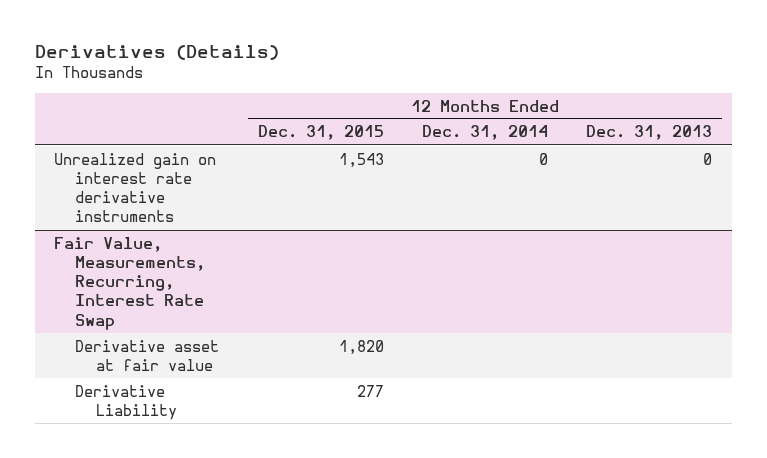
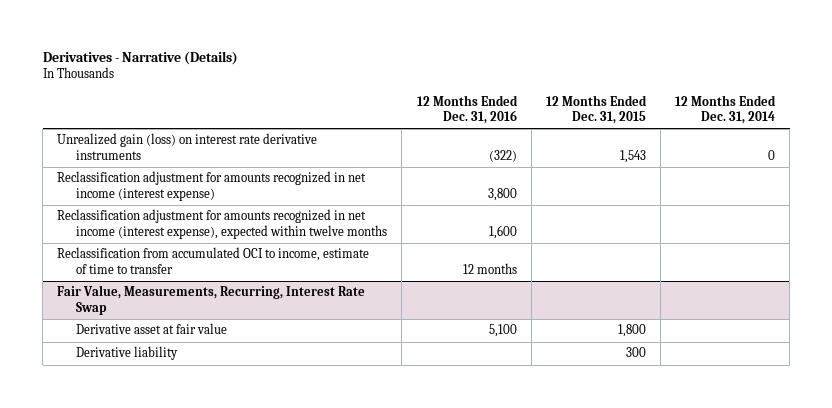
[34,45,279,61] Derivatives (Details) -> [42,50,238,65] Derivatives - Narrative (Details)
[586,125,713,141] Dec. 31, 2013 -> none
none -> [416,94,518,125] 12 Months Ended Dec. 31, 2016
[54,152,217,223] Unrealized gain on interest rate derivative instruments -> [57,133,318,161] Unrealized gain (loss) on interest rate derivative instruments
none -> [57,171,367,202] Reclassification adjustment for amounts recognized in net income (interest expense)
none -> [57,209,388,240] Reclassification adjustment for amounts recognized in net income (interest expense), expected within twelve months
none -> [57,247,370,275] Reclassification from accumulated OCI to income, estimate of time to transfer
[338,339,384,355] 1,820 -> [617,324,646,338] 1,800
[75,384,177,420] Derivative Liability -> [76,346,179,361] Derivative liability
[356,384,384,397] 277 -> [625,347,646,358] 300

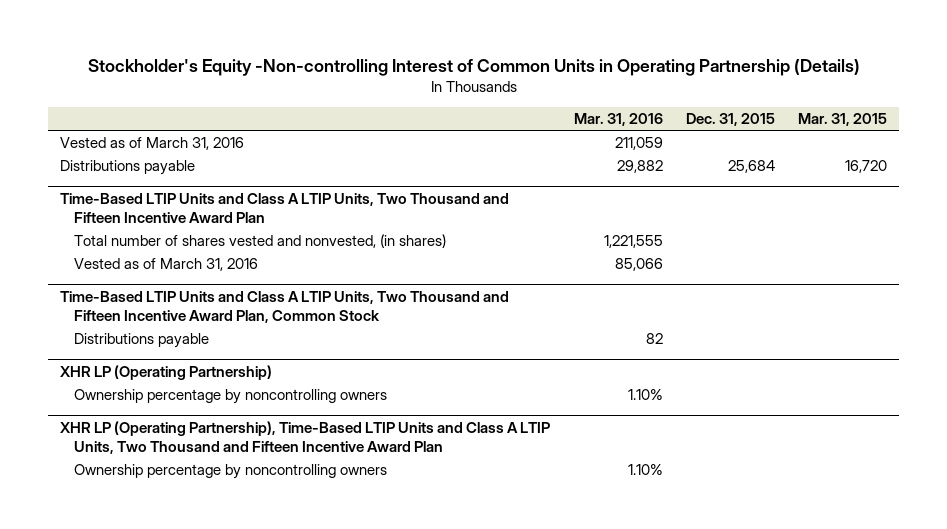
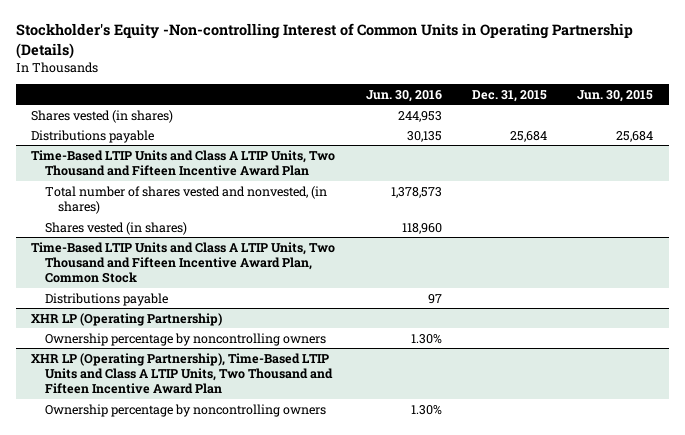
[573,113,663,127] Mar. 31, 2016 -> none
[798,113,888,127] Mar. 31, 2015 -> none
none -> [365,89,442,102] Jun. 30, 2016
none -> [577,89,654,102] Jun. 30, 2015
[60,137,245,151] Vested as of March 31, 2016 -> [31,109,174,123] Shares vested (in shares)
[73,258,258,272] Vested as of March 31, 2016 -> [44,221,187,235] Shares vested (in shares)

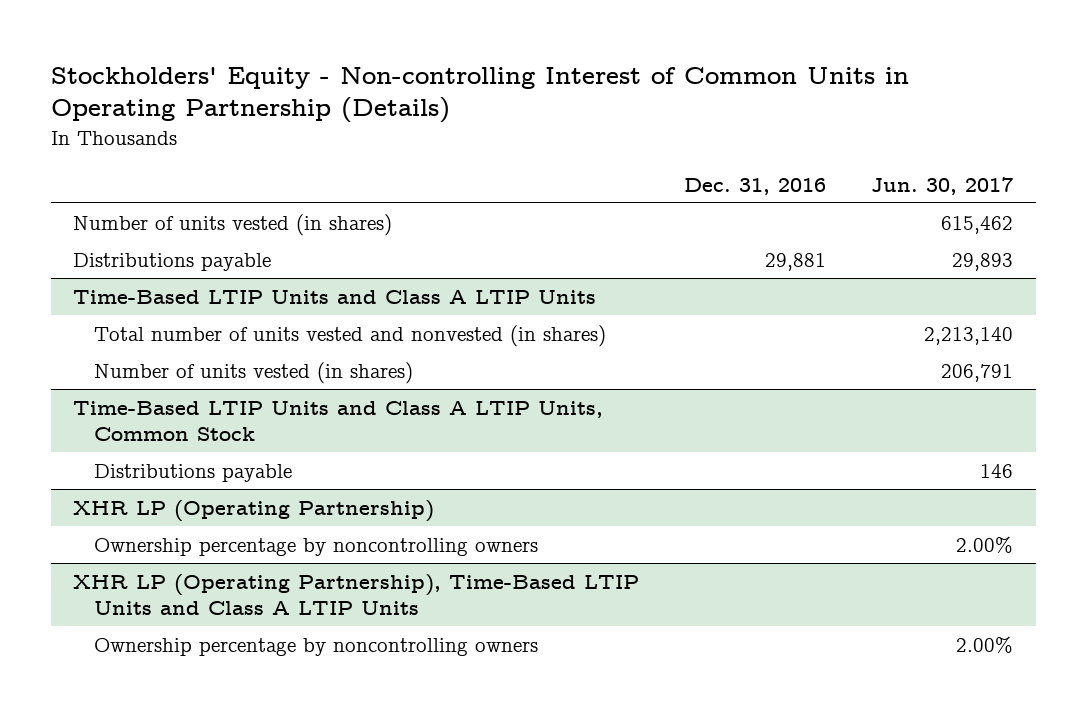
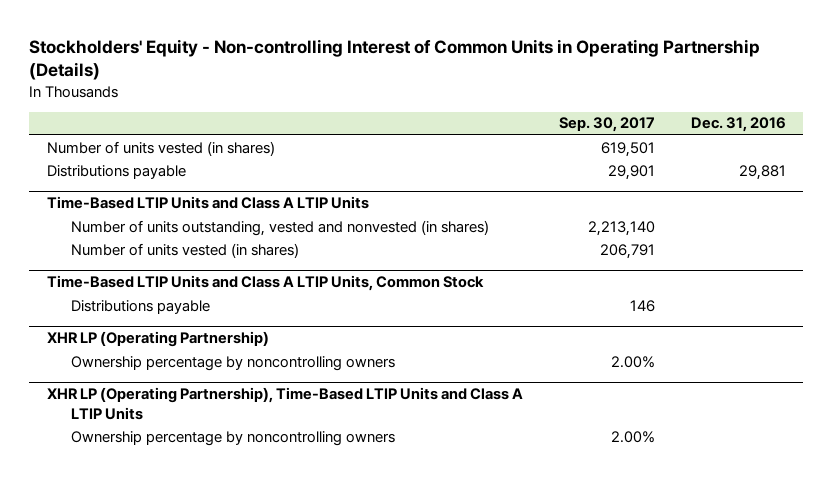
[871,176,1014,195] Jun. 30, 2017 -> none
none -> [558,117,655,133] Sep. 30, 2017
[93,324,606,347] Total number of units vested and nonvested (in shares) -> [70,219,489,236] Number of units outstanding, vested and nonvested (in shares)

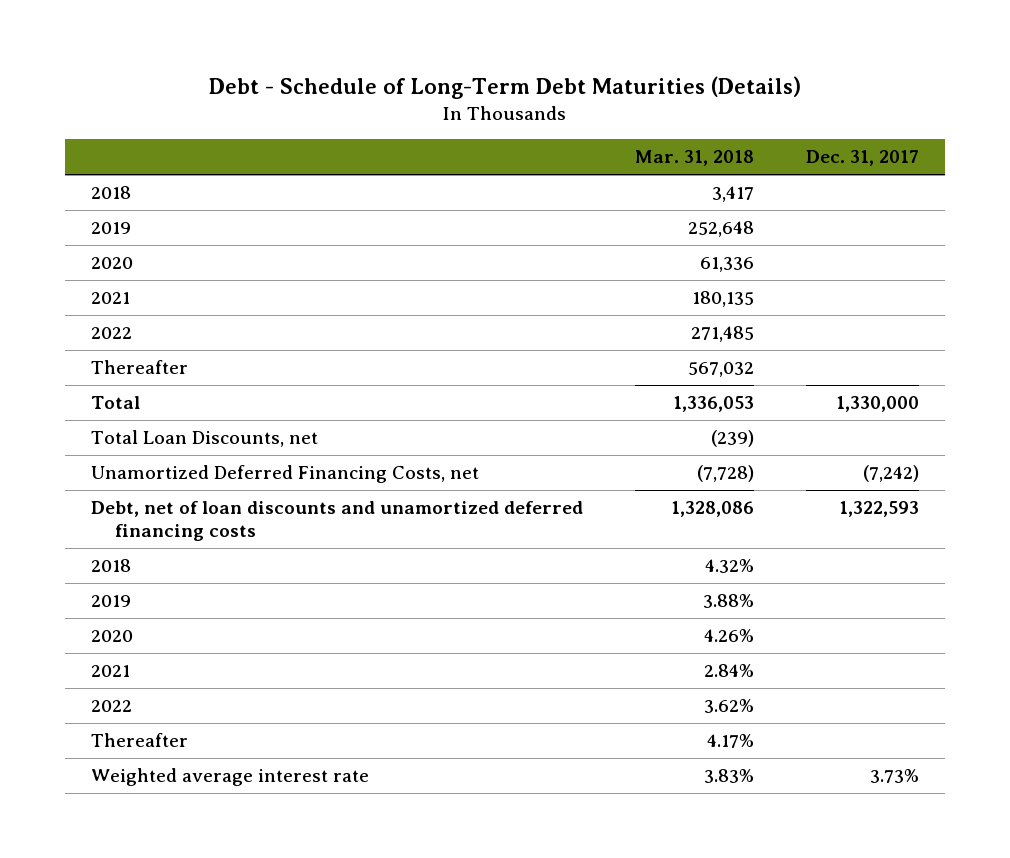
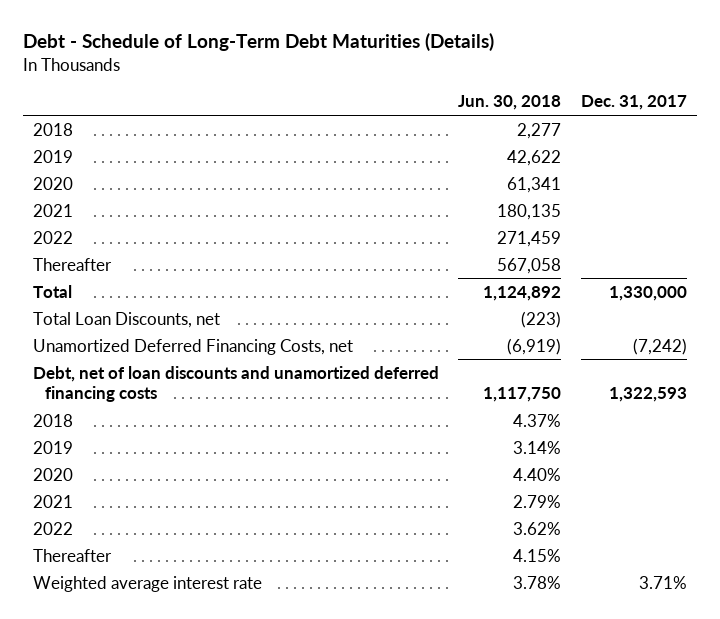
[634,150,754,167] Mar. 31, 2018 -> none
none -> [458,95,562,111] Jun. 30, 2018
[869,769,919,784] 3.73% -> [639,575,688,589] 3.71%

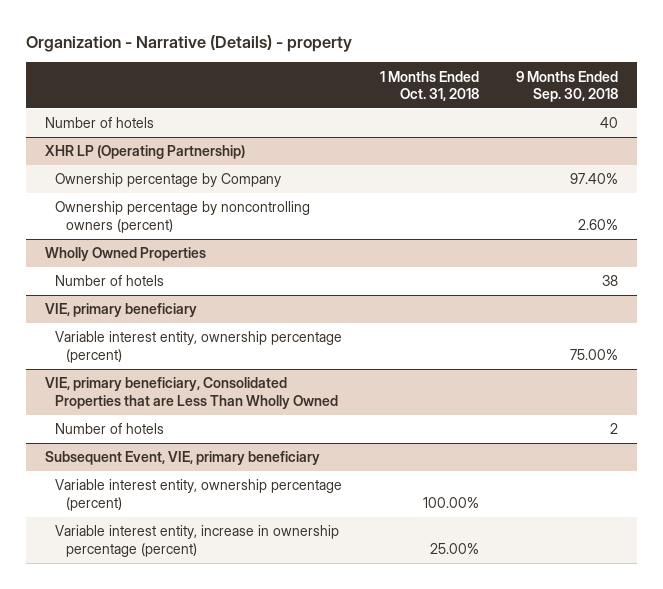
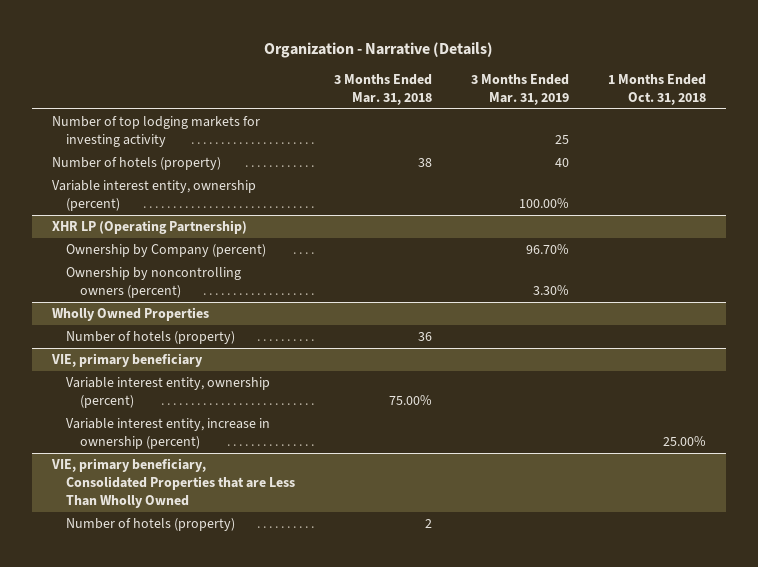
[26,35,353,53] Organization - Narrative (Details) - property -> [263,41,493,58] Organization - Narrative (Details)
[516,70,619,102] 9 Months Ended Sep. 30, 2018 -> none
none -> [333,73,432,105] 3 Months Ended Mar. 31, 2018
none -> [471,73,570,105] 3 Months Ended Mar. 31, 2019
none -> [51,116,260,148] Number of top lodging markets for investing activity
[44,117,154,129] Number of hotels -> [51,157,221,171] Number of hotels (property)
none -> [51,180,256,212] Variable interest entity, ownership (percent)
[55,173,282,188] Ownership percentage by Company -> [65,244,266,258] Ownership by Company (percent)
[55,201,311,233] Ownership percentage by noncontrolling owners (percent) -> [65,267,241,299] Ownership by noncontrolling owners (percent)
[55,275,165,287] Number of hotels -> [65,331,235,345] Number of hotels (property)
[55,331,343,363] Variable interest entity, ownership percentage (percent) -> [65,377,270,409] Variable interest entity, ownership (percent)
none -> [65,418,270,450] Variable interest entity, increase in ownership (percent)
[44,451,320,466] Subsequent Event, VIE, primary beneficiary -> none
[55,479,343,511] Variable interest entity, ownership percentage (percent) -> none
[55,525,340,557] Variable interest entity, increase in ownership percentage (percent) -> none
[55,423,165,435] Number of hotels -> [65,518,235,532] Number of hotels (property)

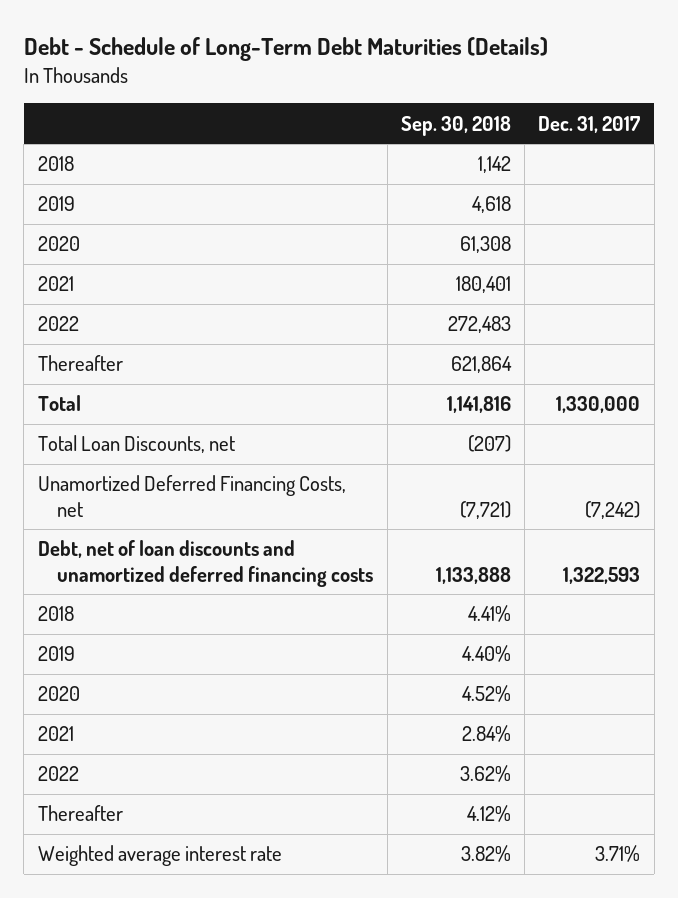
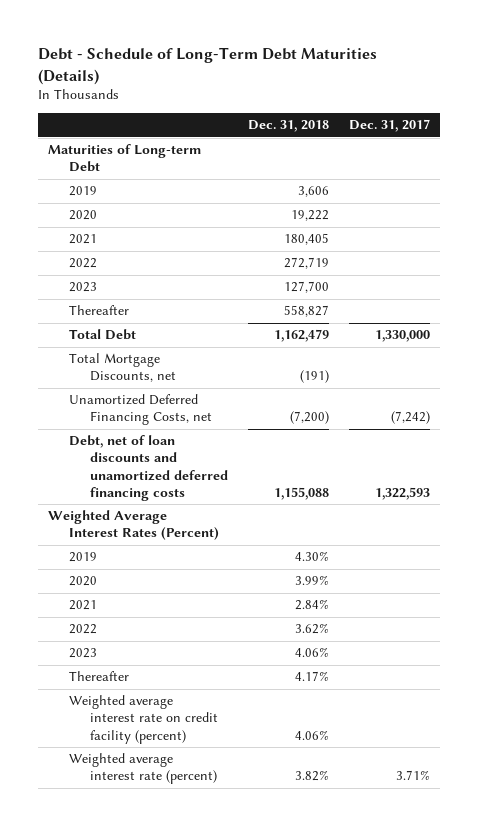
[400,115,511,136] Sep. 30, 2018 -> none
none -> [247,120,329,133] Dec. 31, 2018
[37,156,74,172] 2018 -> none
none -> [48,144,202,173] Maturities of Long-term Debt
none -> [68,282,97,293] 2023
[37,395,81,412] Total -> [68,329,136,341] Total Debt
[37,435,235,454] Total Loan Discounts, net -> [68,353,176,383] Total Mortgage Discounts, net
[37,606,74,622] 2018 -> none
none -> [48,510,219,541] Weighted Average Interest Rates (Percent)
none -> [68,648,97,659] 2023
none -> [68,695,218,744] Weighted average interest rate on credit facility (percent)
[37,845,282,867] Weighted average interest rate -> [68,753,217,785] Weighted average interest rate (percent)

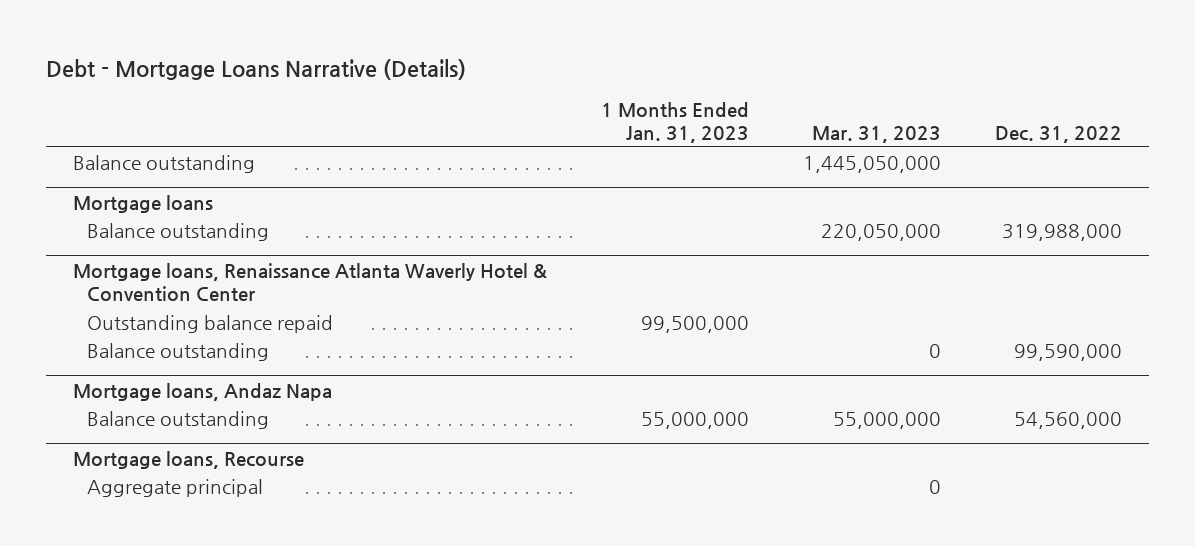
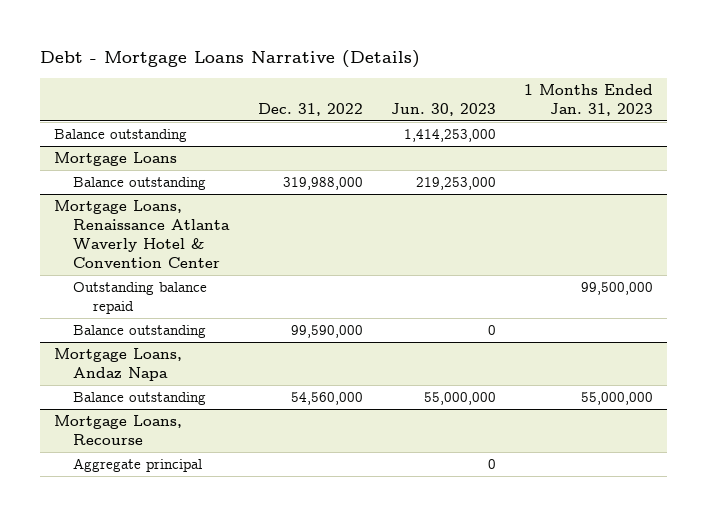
[811,126,941,144] Mar. 31, 2023 -> none
none -> [390,102,496,116] Jun. 30, 2023
[73,194,214,213] Mortgage loans -> [53,152,177,167] Mortgage Loans
[73,262,548,302] Mortgage loans, Renaissance Atlanta Waverly Hotel & Convention Center -> [53,200,231,268] Mortgage Loans, Renaissance Atlanta Waverly Hotel & Convention Center
[73,382,333,401] Mortgage loans, Andaz Napa -> [53,348,182,382] Mortgage Loans, Andaz Napa
[73,450,305,469] Mortgage loans, Recourse -> [53,415,182,446] Mortgage Loans, Recourse

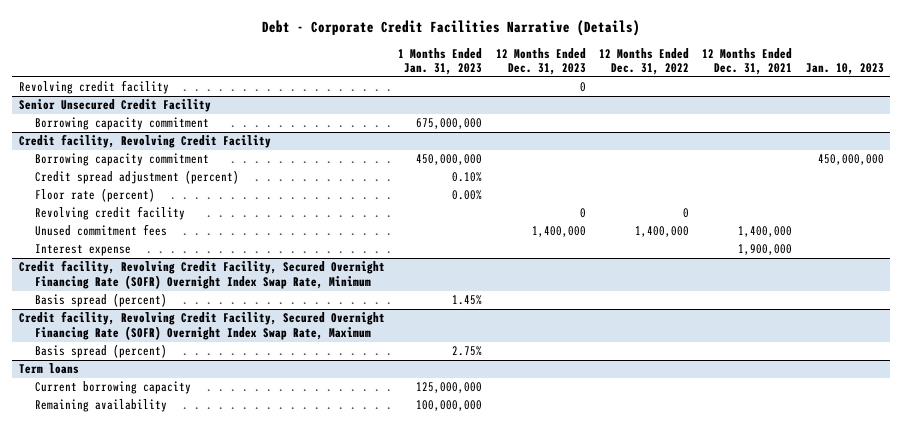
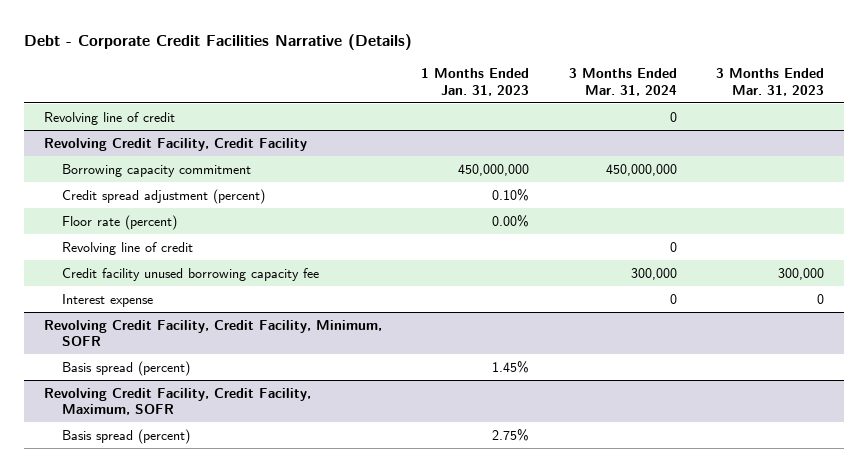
[495,47,586,76] 12 Months Ended Dec. 31, 2023 -> none
[599,47,690,76] 12 Months Ended Dec. 31, 2022 -> none
[702,47,793,76] 12 Months Ended Dec. 31, 2021 -> none
[805,63,884,76] Jan. 10, 2023 -> none
none -> [568,68,677,96] 3 Months Ended Mar. 31, 2024
none -> [715,68,824,96] 3 Months Ended Mar. 31, 2023
[19,99,212,113] Senior Unsecured Credit Facility -> none
[34,117,209,131] Borrowing capacity commitment -> none
[19,80,170,95] Revolving credit facility -> [43,111,175,125] Revolving line of credit
[19,134,272,149] Credit facility, Revolving Credit Facility -> [43,137,307,151] Revolving Credit Facility, Credit Facility
[34,206,185,221] Revolving credit facility -> [61,241,193,255] Revolving line of credit
[34,224,167,237] Unused commitment fees -> [61,267,319,281] Credit facility unused borrowing capacity fee
[19,260,386,289] Credit facility, Revolving Credit Facility, Secured Overnight Financing Rate (SOFR) Overnight Index Swap Rate, Minimum -> [43,319,382,347] Revolving Credit Facility, Credit Facility, Minimum, SOFR
[19,311,386,340] Credit facility, Revolving Credit Facility, Secured Overnight Financing Rate (SOFR) Overnight Index Swap Rate, Maximum -> [43,387,311,416] Revolving Credit Facility, Credit Facility, Maximum, SOFR
[19,363,80,375] Term loans -> none
[34,381,191,395] Current borrowing capacity -> none
[34,399,167,413] Remaining availability -> none

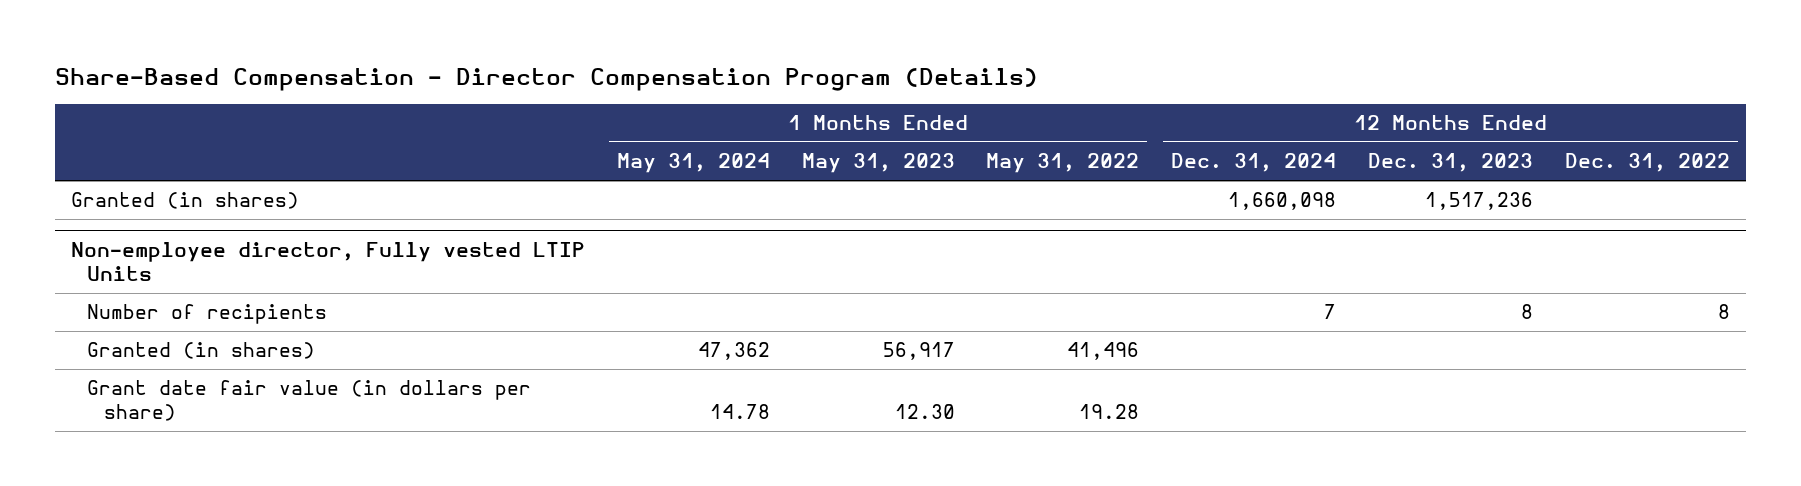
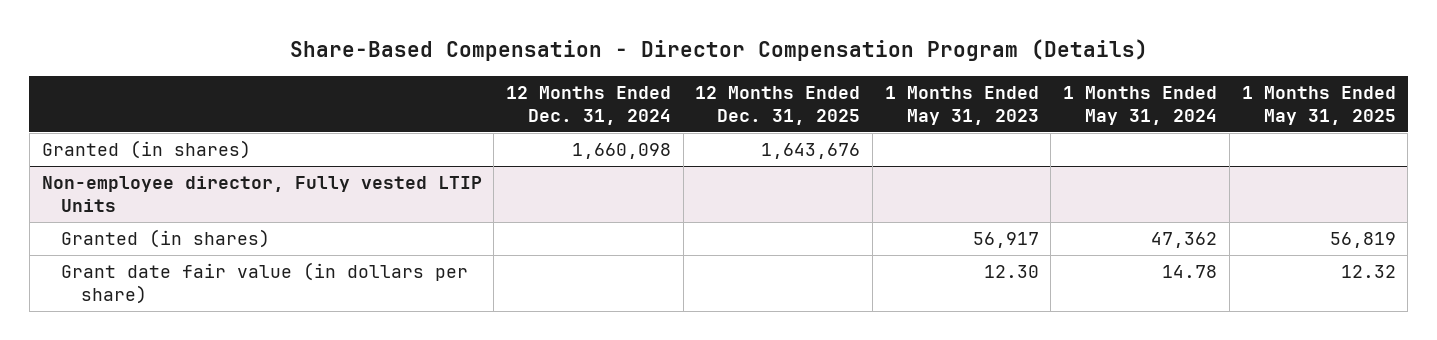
[986,153,1140,174] May 31, 2022 -> none
[1368,153,1534,173] Dec. 31, 2023 -> none
[1564,153,1730,173] Dec. 31, 2022 -> none
none -> [695,85,861,125] 12 Months Ended Dec. 31, 2025
none -> [1241,85,1396,125] 1 Months Ended May 31, 2025
[87,304,328,325] Number of recipients -> none

